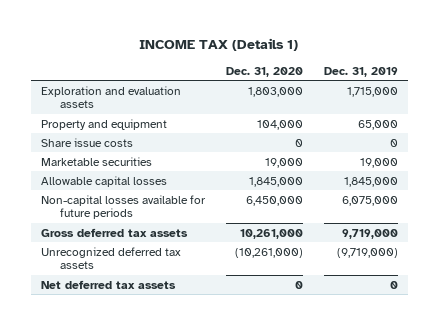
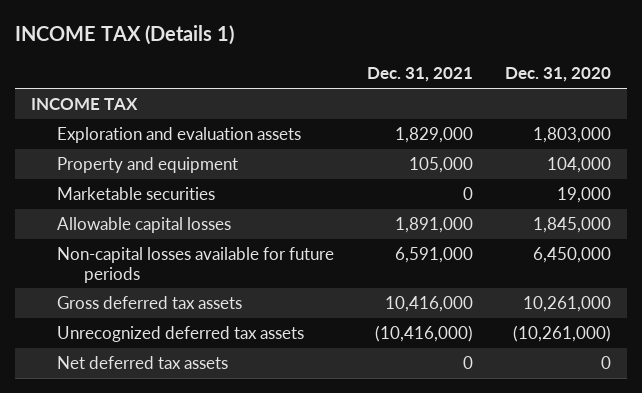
[323,66,398,77] Dec. 31, 2019 -> none
none -> [366,67,473,83] Dec. 31, 2021
none -> [31,98,139,111] INCOME TAX
[41,137,134,147] Share issue costs -> none

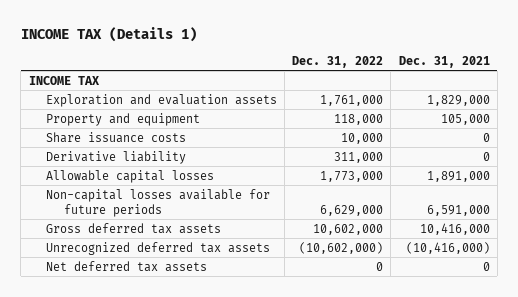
[504,67,611,83] Dec. 31, 2020 -> none
none -> [292,55,384,68] Dec. 31, 2022
none -> [46,131,187,143] Share issuance costs
[57,187,216,201] Marketable securities -> [46,150,187,164] Derivative liability

